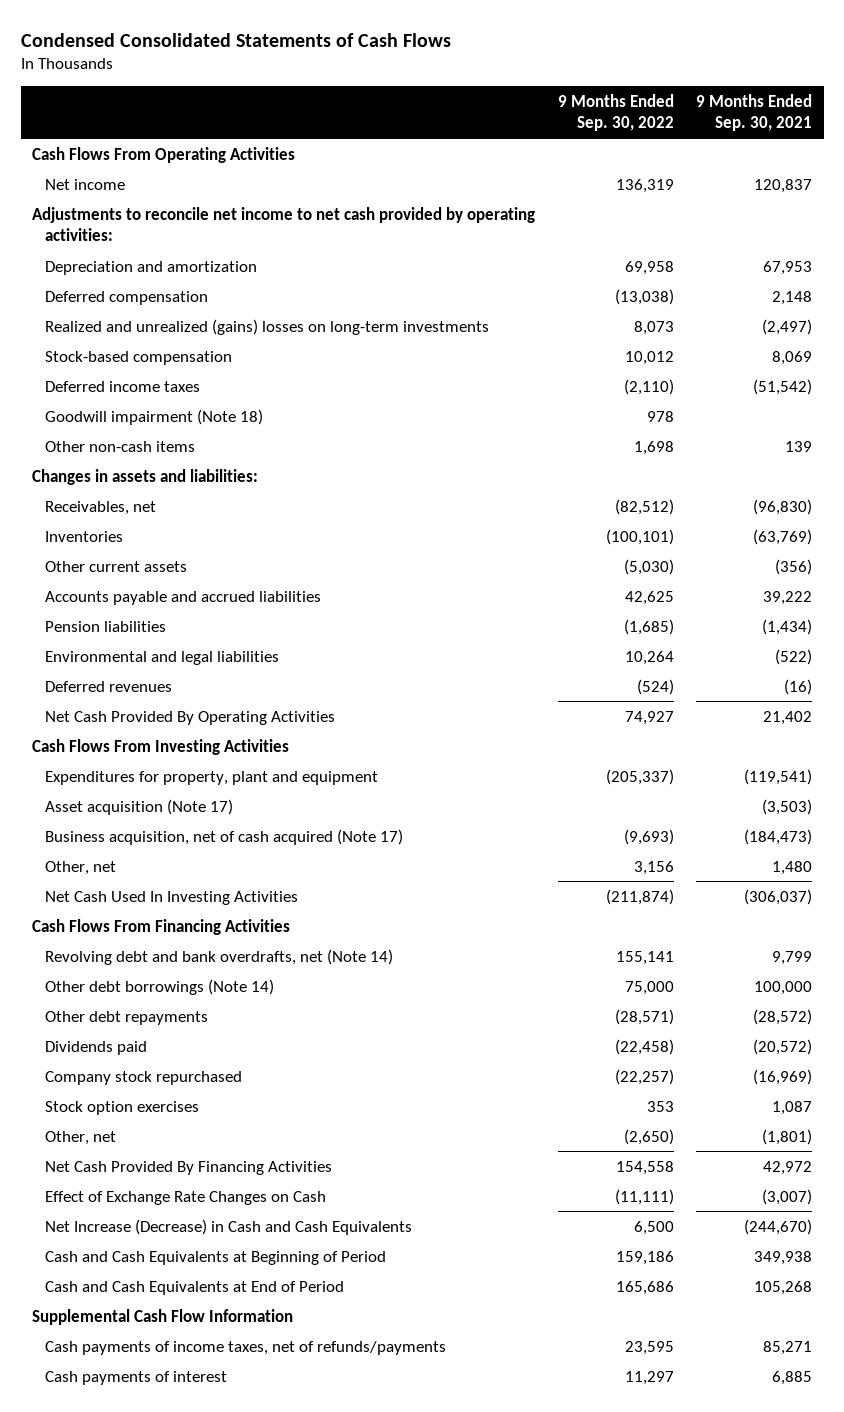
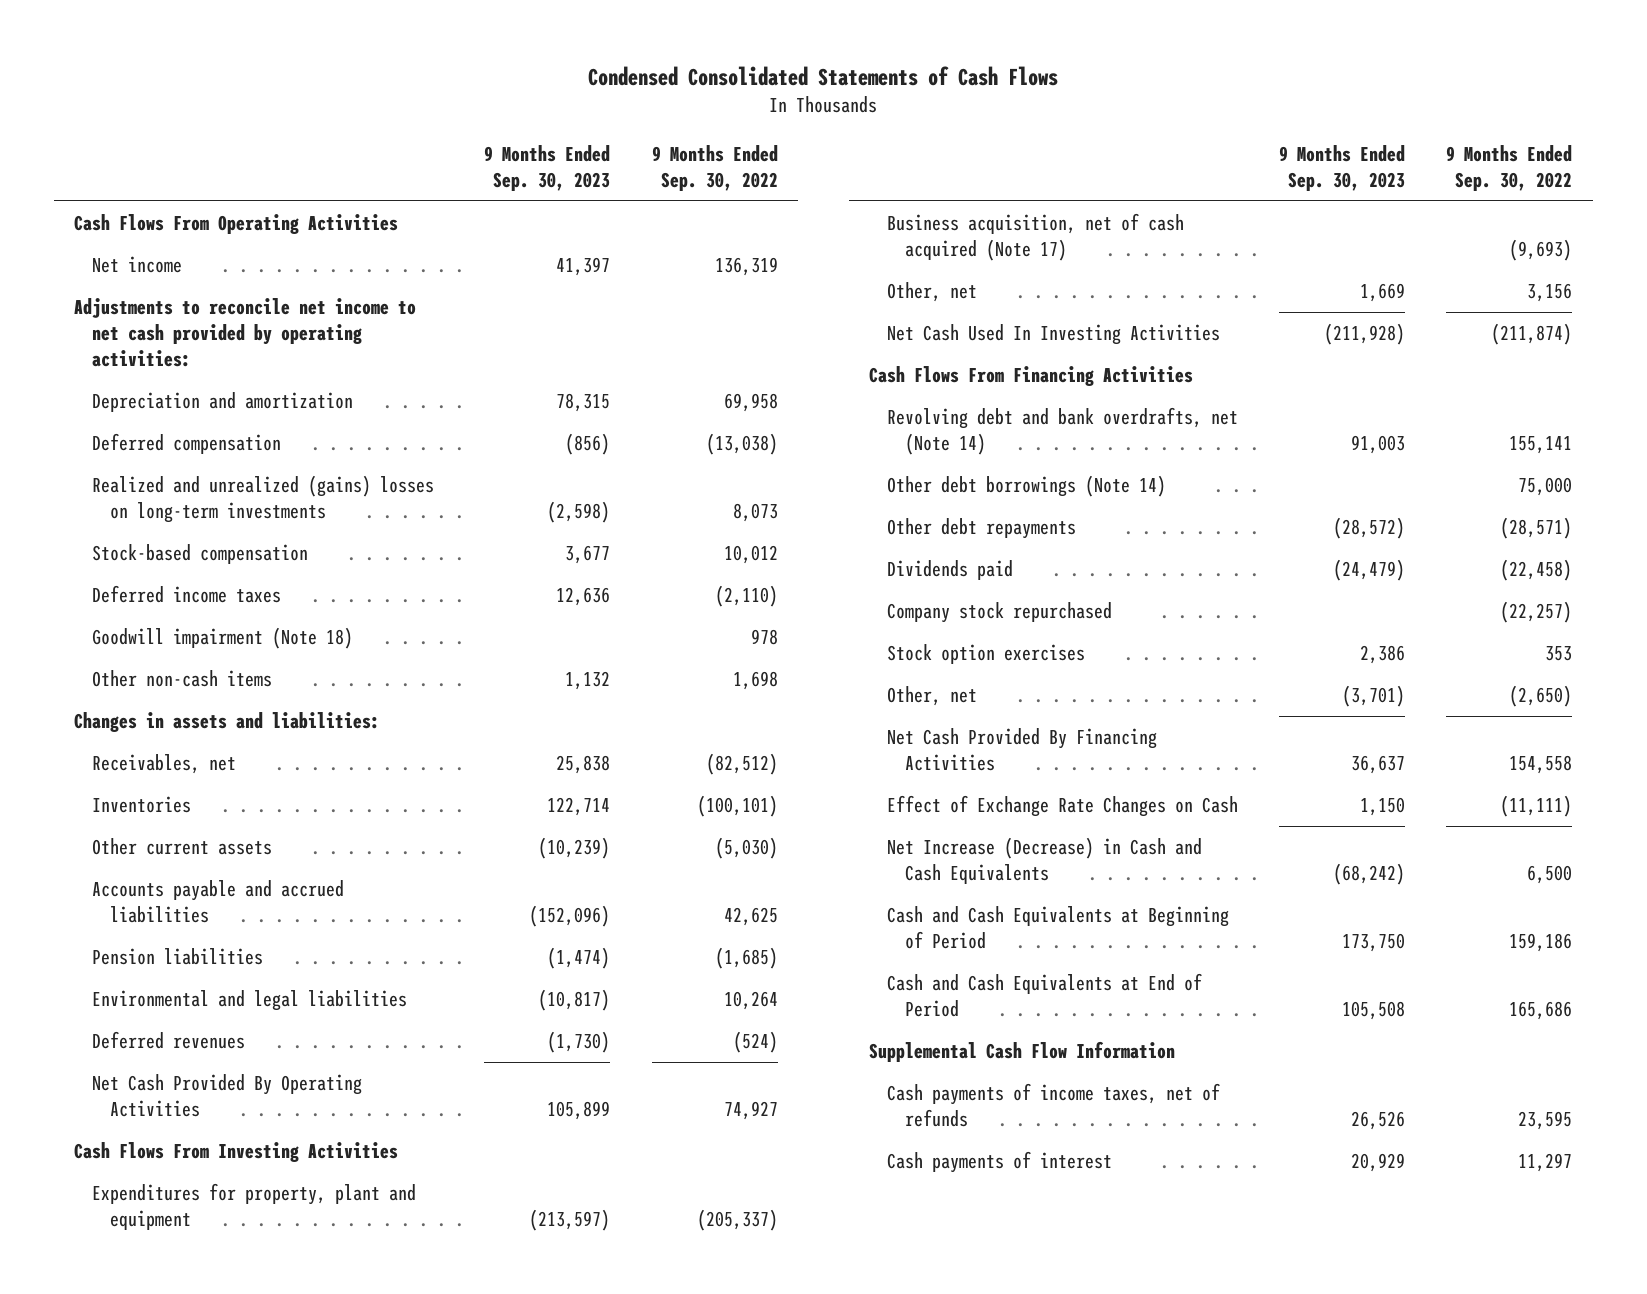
[696,93,813,132] 9 Months Ended Sep. 30, 2021 -> none
none -> [484,144,611,191] 9 Months Ended Sep. 30, 2023
[44,798,233,815] Asset acquisition (Note 17) -> none
[44,1340,446,1355] Cash payments of income taxes, net of refunds/payments -> [886,1083,1220,1128] Cash payments of income taxes, net of refunds

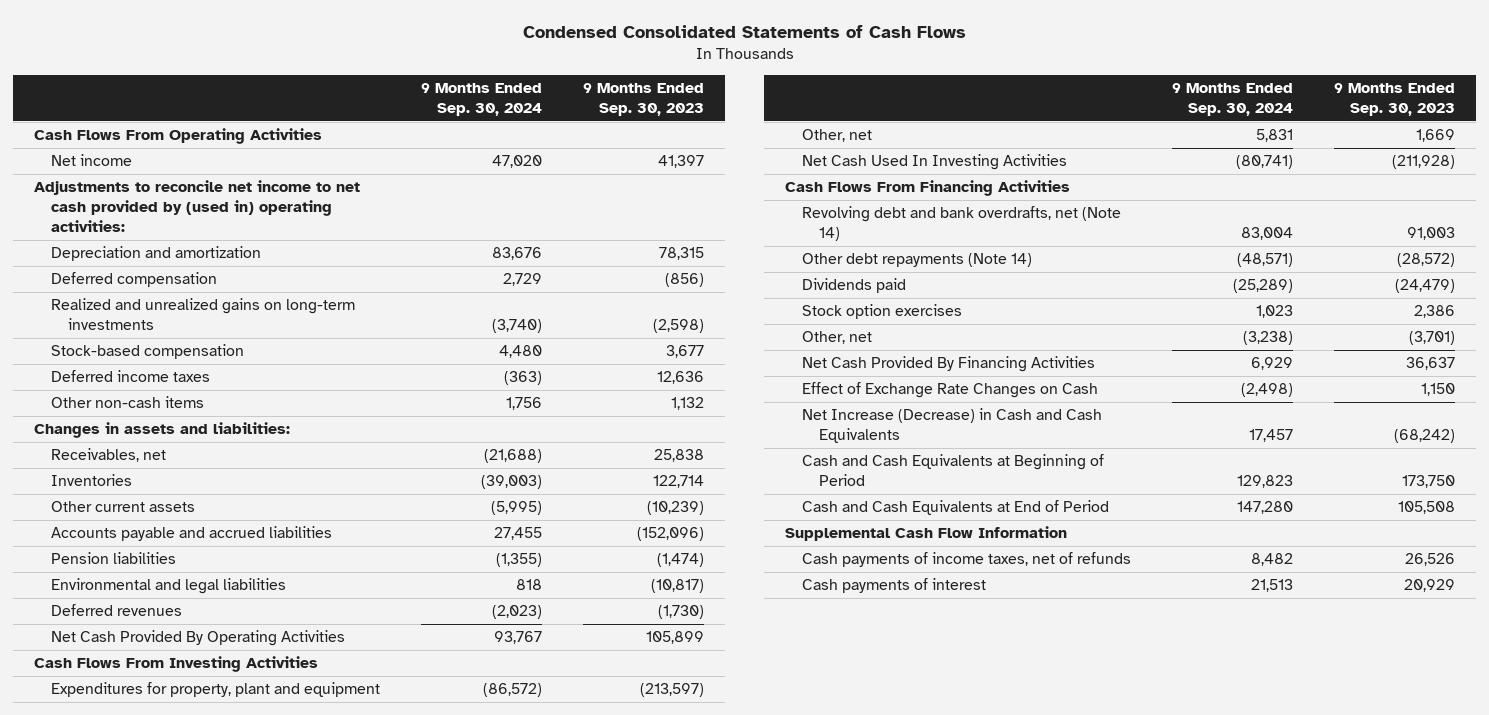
[651,144,778,191] 9 Months Ended Sep. 30, 2022 -> none
none -> [421,82,543,116] 9 Months Ended Sep. 30, 2024
[74,298,417,368] Adjustments to reconcile net income to net cash provided by operating activities: -> [33,180,360,233] Adjustments to reconcile net income to net cash provided by (used in) operating activities:
[92,475,435,524] Realized and unrealized (gains) losses on long-term investments -> [50,298,355,331] Realized and unrealized gains on long-term investments
[92,627,354,650] Goodwill impairment (Note 18) -> none
[886,213,1184,262] Business acquisition, net of cash acquired (Note 17) -> none
[886,475,1166,498] Other debt borrowings (Note 14) -> none
[886,518,1076,540] Other debt repayments -> [801,253,1032,268] Other debt repayments (Note 14)
[886,602,1112,624] Company stock repurchased -> none

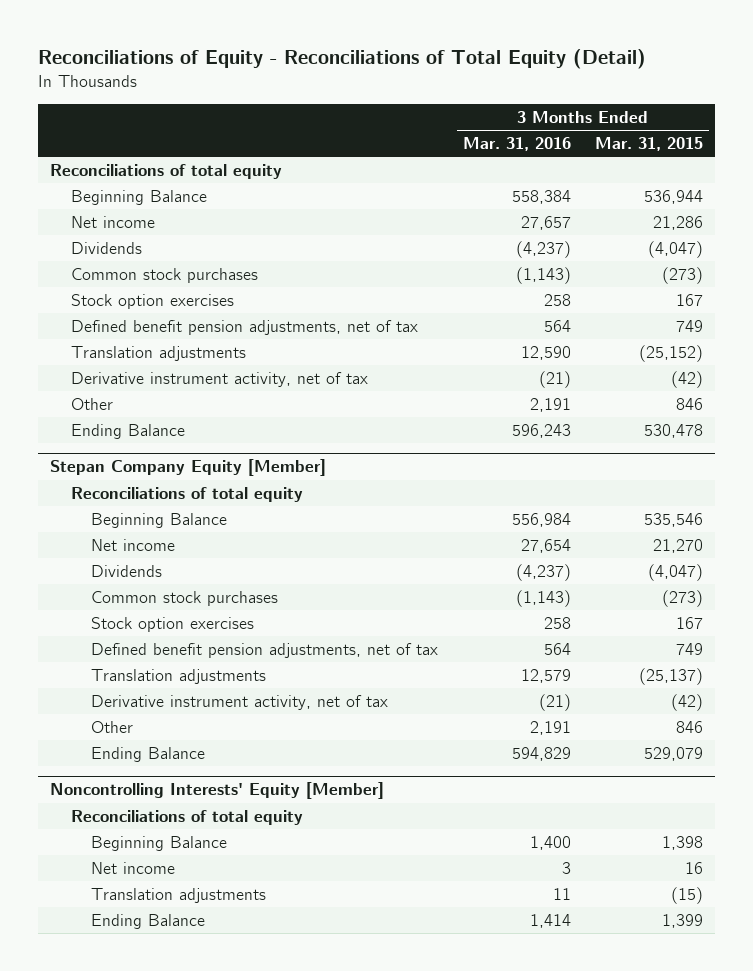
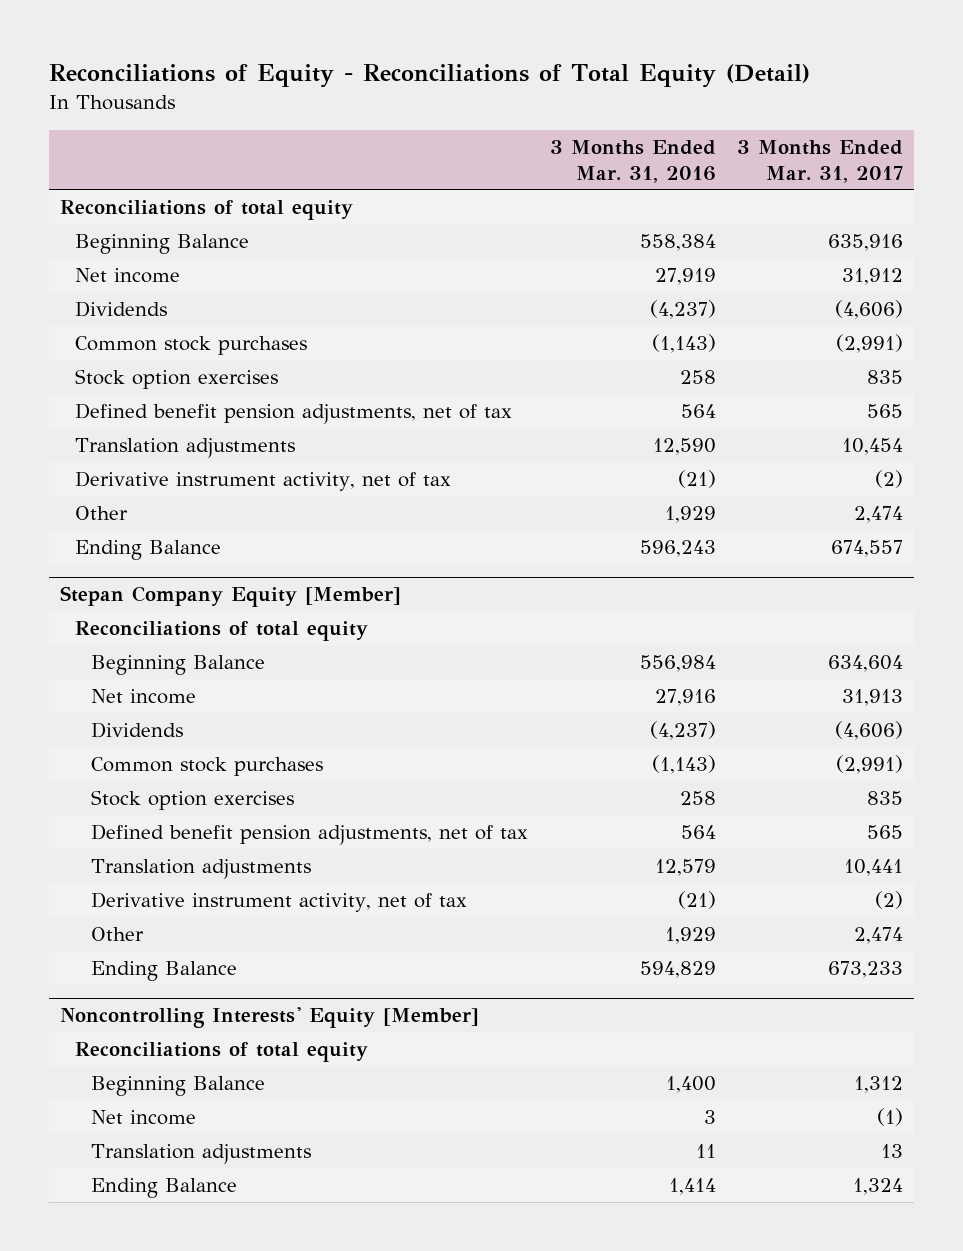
[595,137,704,152] Mar. 31, 2015 -> none
none -> [737,139,904,183] 3 Months Ended Mar. 31, 2017
[520,215,571,230] 27,657 -> [654,267,716,285] 27,919
[529,397,571,412] 2,191 -> [664,505,716,523] 1,929
[520,538,571,553] 27,654 -> [654,688,716,706] 27,916
[529,720,571,735] 2,191 -> [664,926,716,944] 1,929

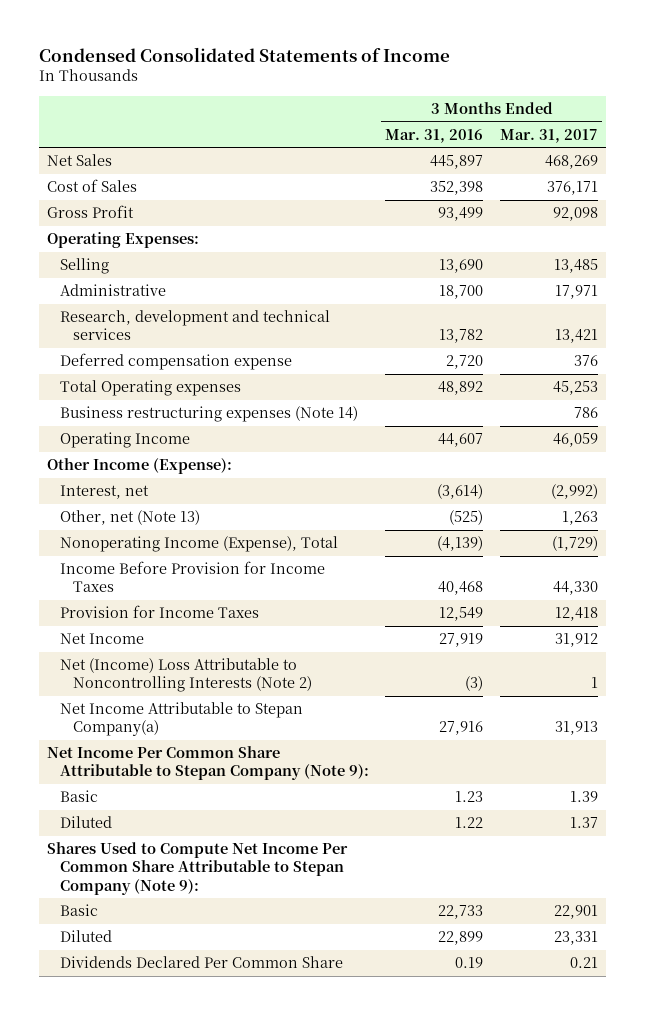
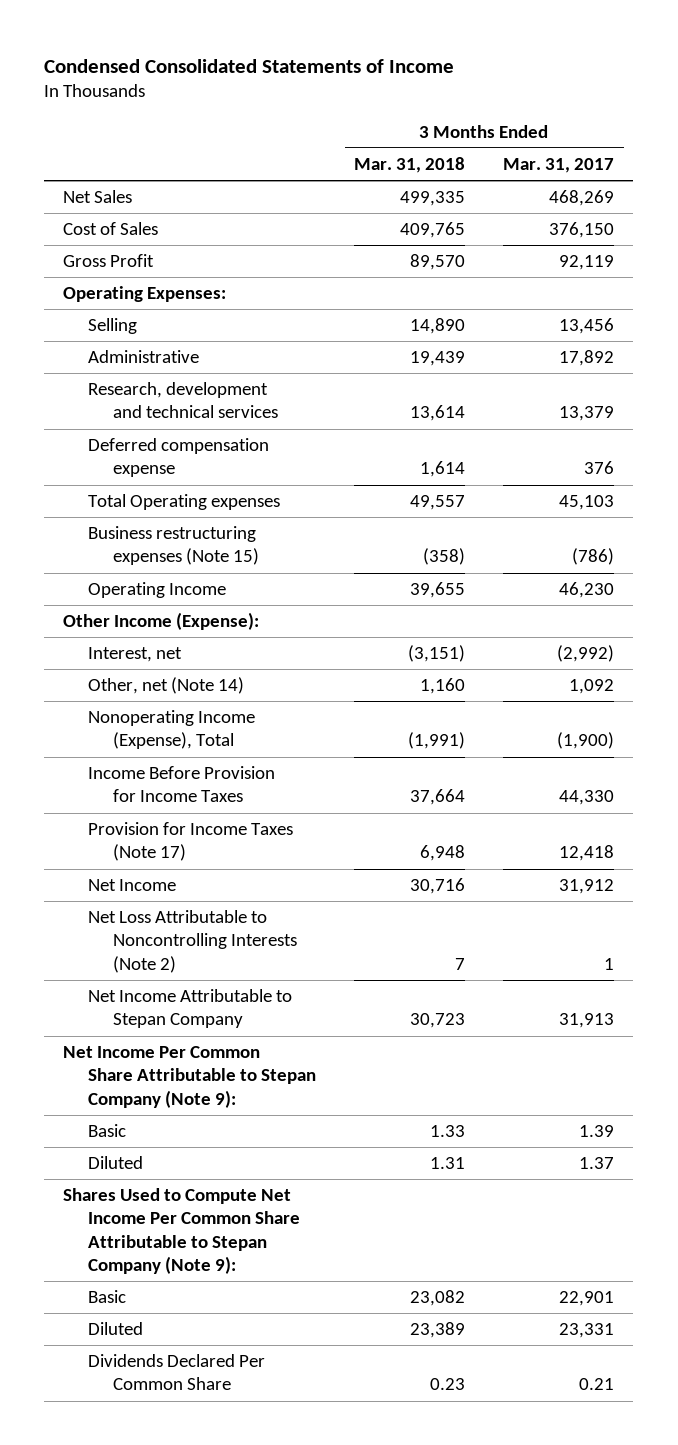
[385,128,484,143] Mar. 31, 2016 -> none
none -> [354,156,466,173] Mar. 31, 2018
[546,181,598,196] 376,171 -> [549,222,615,239] 376,150
[552,207,598,222] 92,098 -> [559,255,615,271] 92,119
[553,259,598,274] 13,485 -> [559,318,615,335] 13,456
[554,285,598,300] 17,971 -> [559,350,615,367] 17,892
[554,329,598,344] 13,421 -> [559,406,615,422] 13,379
[552,381,598,396] 45,253 -> [559,495,615,511] 45,103
[59,406,358,423] Business restructuring expenses (Note 14) -> [87,526,259,566] Business restructuring expenses (Note 15)
[573,407,598,419] 786 -> [572,548,615,566] (786)
[552,433,598,448] 46,059 -> [559,582,615,599] 46,230
[59,510,200,526] Other, net (Note 13) -> [87,677,244,695] Other, net (Note 14)
[561,511,598,526] 1,263 -> [569,679,615,695] 1,092
[551,536,598,552] (1,729) -> [557,732,615,750] (1,900)
[59,605,259,619] Provision for Income Taxes -> [87,822,293,862] Provision for Income Taxes (Note 17)
[59,658,312,693] Net (Income) Loss Attributable to Noncontrolling Interests (Note 2) -> [87,910,297,973] Net Loss Attributable to Noncontrolling Interests (Note 2)
[59,702,303,737] Net Income Attributable to Stepan Company(a) -> [87,989,292,1029] Net Income Attributable to Stepan Company

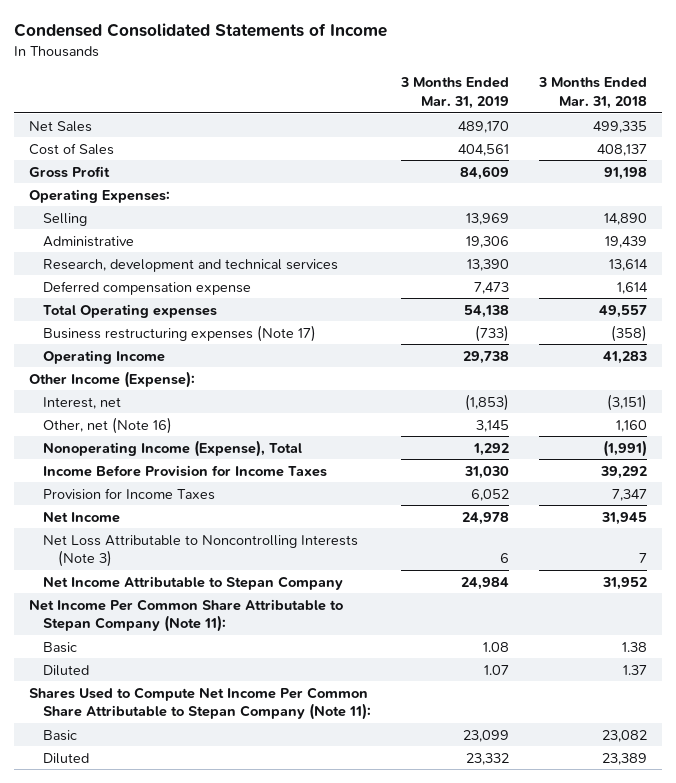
[503,157,615,173] Mar. 31, 2017 -> none
none -> [400,77,510,110] 3 Months Ended Mar. 31, 2019
[400,222,466,239] 409,765 -> [597,143,648,156] 408,137
[410,254,466,271] 89,570 -> [604,166,648,180] 91,198
[87,526,259,566] Business restructuring expenses (Note 15) -> [43,324,317,342] Business restructuring expenses (Note 17)
[410,582,466,599] 39,655 -> [603,350,648,364] 41,283
[87,677,244,695] Other, net (Note 14) -> [43,416,173,434] Other, net (Note 16)
[410,789,466,806] 37,664 -> [600,465,648,479] 39,292
[87,822,293,862] Provision for Income Taxes (Note 17) -> [43,487,216,500] Provision for Income Taxes
[420,845,466,862] 6,948 -> [612,488,648,501] 7,347
[410,878,466,895] 30,716 -> [601,511,648,525] 31,945
[87,910,297,973] Net Loss Attributable to Noncontrolling Interests (Note 2) -> [43,534,359,568] Net Loss Attributable to Noncontrolling Interests (Note 3)
[410,1013,466,1029] 30,723 -> [602,576,648,590] 31,952
[63,1046,316,1108] Net Income Per Common Share Attributable to Stepan Company (Note 9): -> [28,598,343,633] Net Income Per Common Share Attributable to Stepan Company (Note 11):
[430,1125,466,1138] 1.33 -> [622,641,648,652] 1.38
[430,1157,466,1170] 1.31 -> [623,664,648,675] 1.37
[63,1188,300,1274] Shares Used to Compute Net Income Per Common Share Attributable to Stepan Company (Note 9): -> [28,686,372,721] Shares Used to Compute Net Income Per Common Share Attributable to Stepan Company (Note 11):
[87,1354,265,1391] Dividends Declared Per Common Share -> none

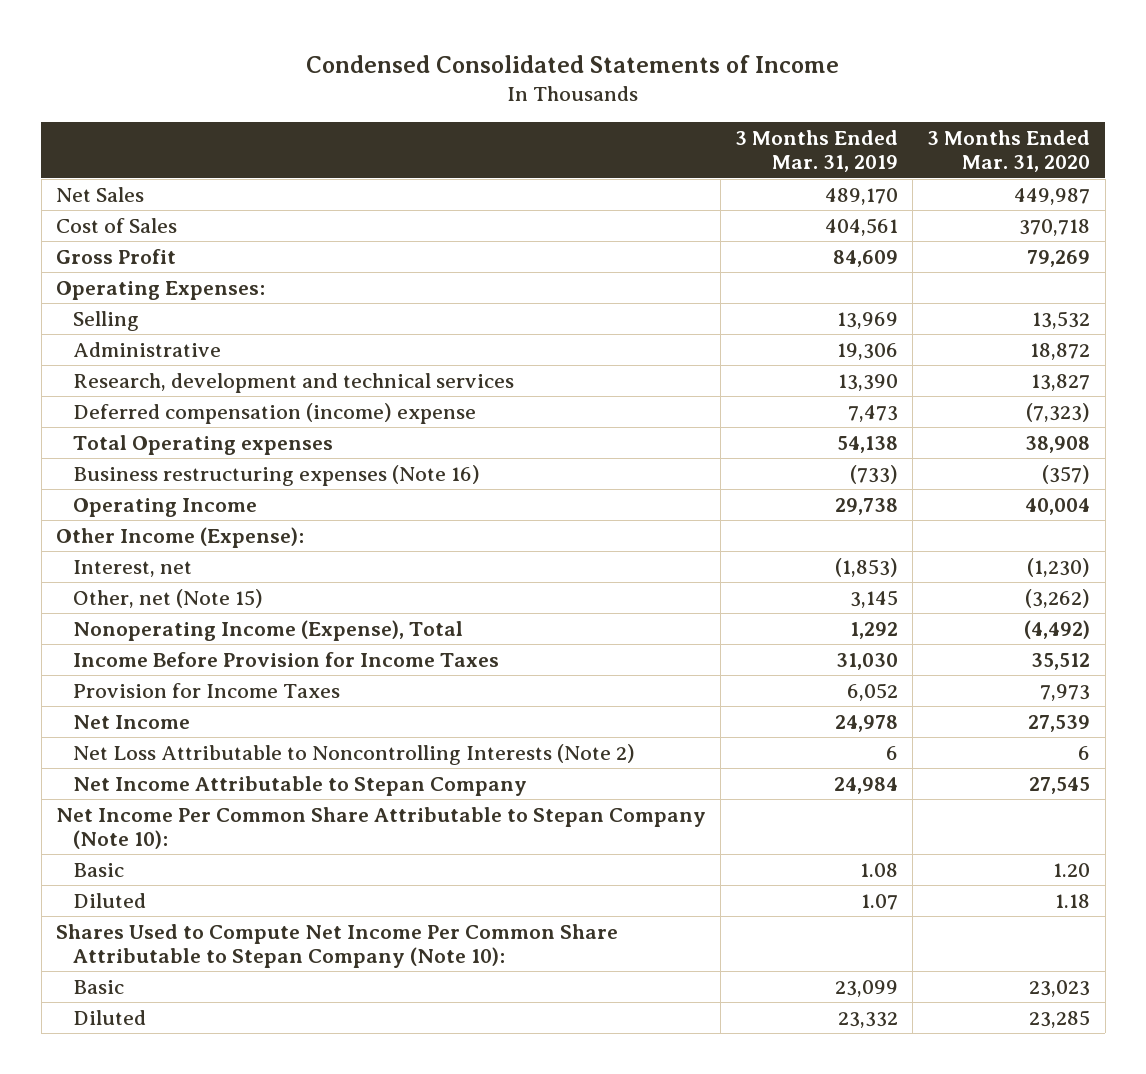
[538,77,648,110] 3 Months Ended Mar. 31, 2018 -> none
none -> [927,130,1091,173] 3 Months Ended Mar. 31, 2020
[43,280,252,295] Deferred compensation expense -> [72,402,476,424] Deferred compensation (income) expense
[43,324,317,342] Business restructuring expenses (Note 17) -> [72,464,480,486] Business restructuring expenses (Note 16)
[43,416,173,434] Other, net (Note 16) -> [72,588,263,608] Other, net (Note 15)
[43,534,359,568] Net Loss Attributable to Noncontrolling Interests (Note 3) -> [72,743,635,765] Net Loss Attributable to Noncontrolling Interests (Note 2)
[28,598,343,633] Net Income Per Common Share Attributable to Stepan Company (Note 11): -> [55,806,706,849] Net Income Per Common Share Attributable to Stepan Company (Note 10):
[28,686,372,721] Shares Used to Compute Net Income Per Common Share Attributable to Stepan Company (Note 11): -> [55,923,618,968] Shares Used to Compute Net Income Per Common Share Attributable to Stepan Company (Note 10):

